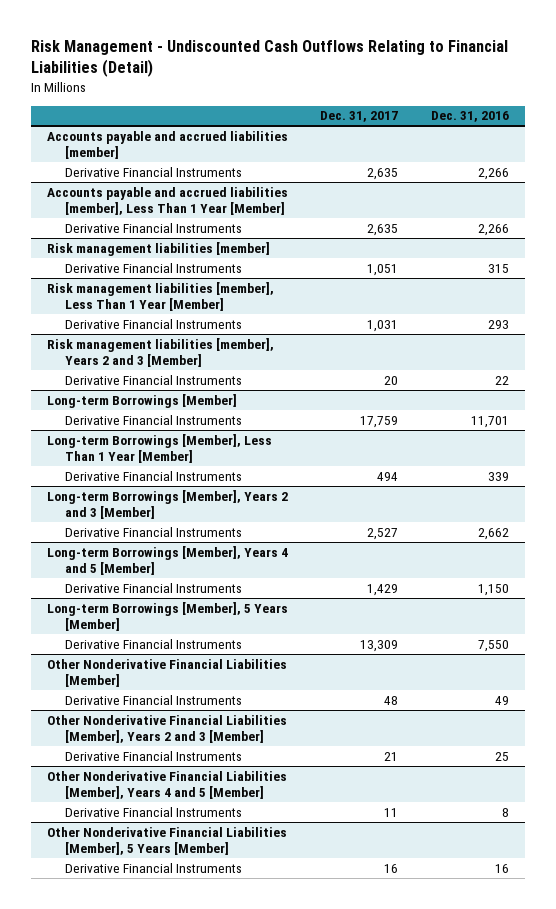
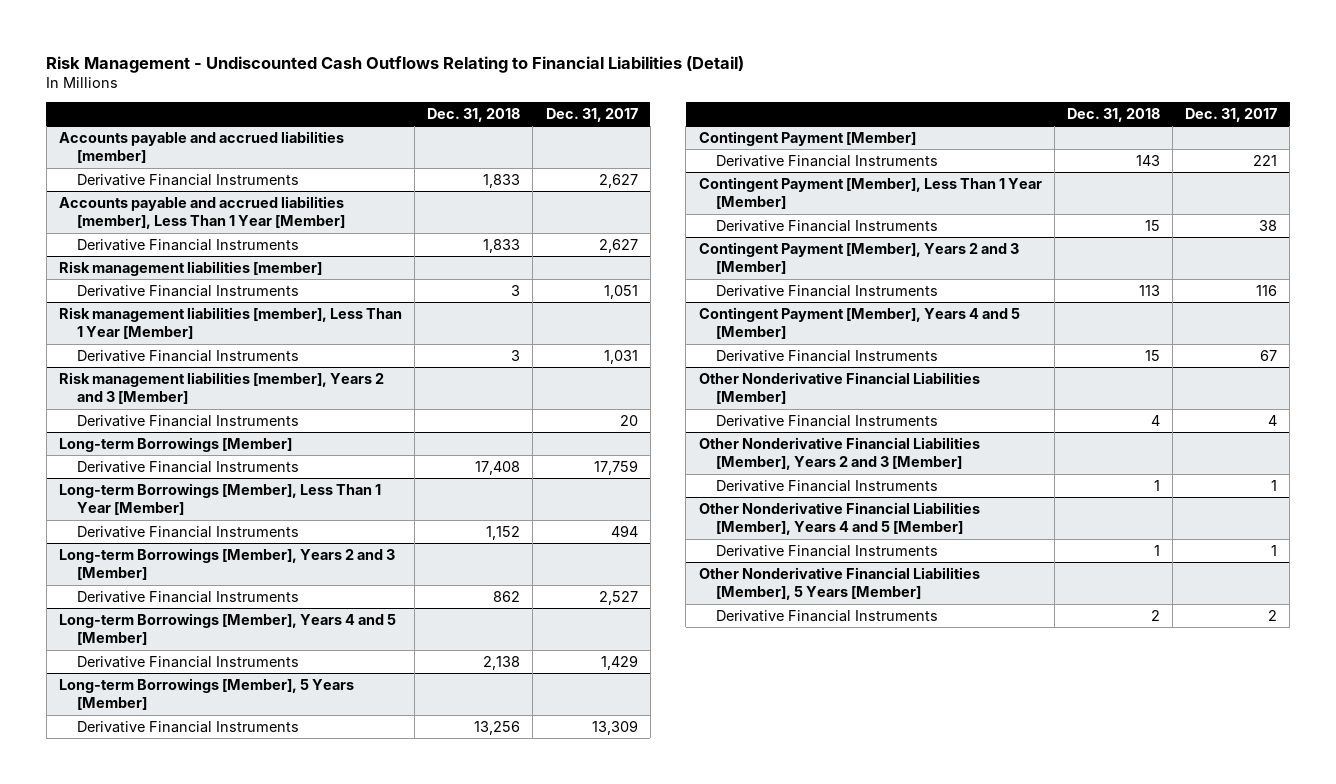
[431,111,510,123] Dec. 31, 2016 -> none
none -> [427,108,521,123] Dec. 31, 2018
[367,167,399,180] 2,635 -> [598,173,638,188] 2,627
[367,223,399,236] 2,635 -> [598,238,638,253] 2,627
none -> [698,130,916,146] Contingent Payment [Member]
none -> [716,154,939,167] Derivative Financial Instruments
none -> [698,176,1042,210] Contingent Payment [Member], Less Than 1 Year [Member]
none -> [716,219,939,232] Derivative Financial Instruments
none -> [698,241,1019,275] Contingent Payment [Member], Years 2 and 3 [Member]
none -> [716,284,939,297] Derivative Financial Instruments
none -> [698,306,1020,340] Contingent Payment [Member], Years 4 and 5 [Member]
none -> [716,349,939,362] Derivative Financial Instruments
[384,695,399,705] 48 -> [1268,414,1278,426] 4
[384,751,399,761] 21 -> [1271,479,1278,491] 1
[384,807,399,817] 11 -> [1271,544,1278,556] 1
[384,863,399,873] 16 -> [1268,609,1278,621] 2

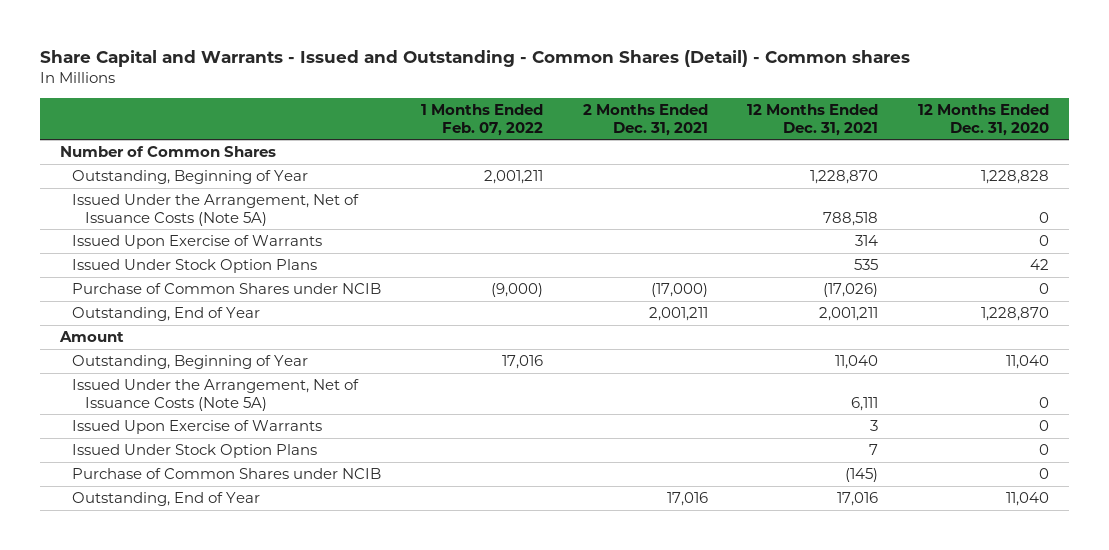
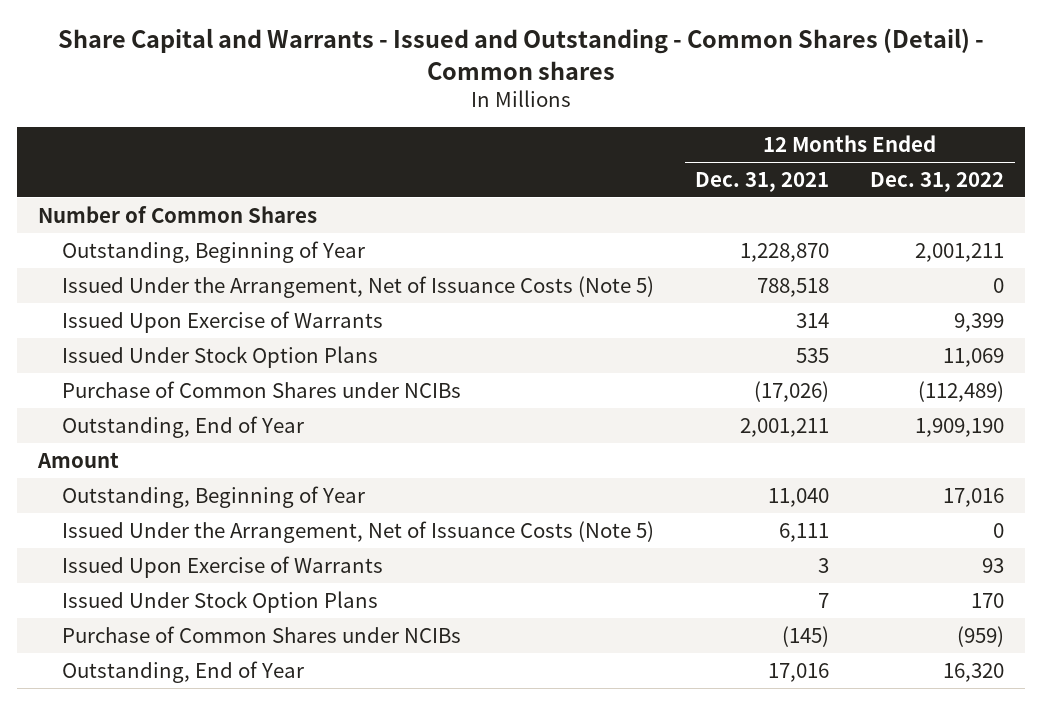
[420,104,543,136] 1 Months Ended Feb. 07, 2022 -> none
[582,104,708,136] 2 Months Ended Dec. 31, 2021 -> none
[918,104,1050,136] 12 Months Ended Dec. 31, 2020 -> none
none -> [870,171,1005,192] Dec. 31, 2022
[72,194,360,226] Issued Under the Arrangement, Net of Issuance Costs (Note 5A) -> [61,275,654,298] Issued Under the Arrangement, Net of Issuance Costs (Note 5)
[72,283,382,295] Purchase of Common Shares under NCIB -> [61,380,461,398] Purchase of Common Shares under NCIBs
[72,379,360,411] Issued Under the Arrangement, Net of Issuance Costs (Note 5A) -> [61,520,654,543] Issued Under the Arrangement, Net of Issuance Costs (Note 5)
[72,468,382,480] Purchase of Common Shares under NCIB -> [61,625,461,643] Purchase of Common Shares under NCIBs

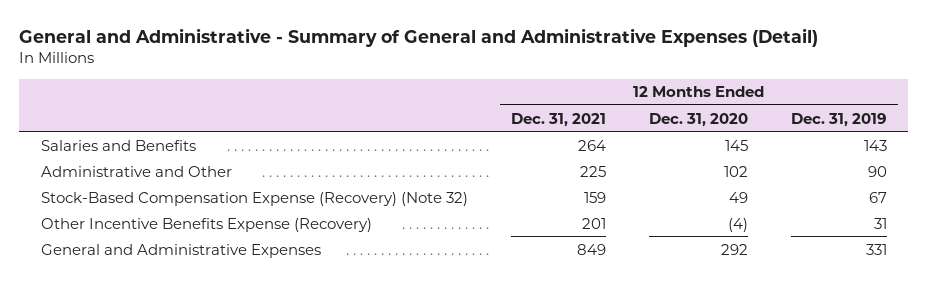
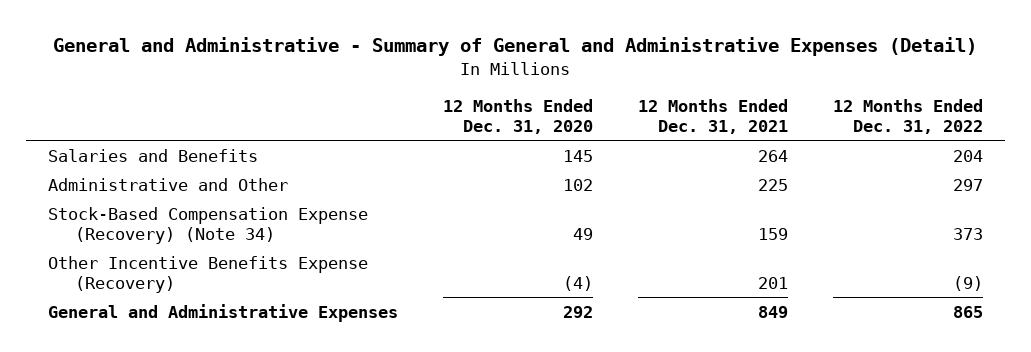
[790,112,887,127] Dec. 31, 2019 -> none
none -> [832,98,983,135] 12 Months Ended Dec. 31, 2022
[40,191,468,206] Stock-Based Compensation Expense (Recovery) (Note 32) -> [48,206,369,244] Stock-Based Compensation Expense (Recovery) (Note 34)

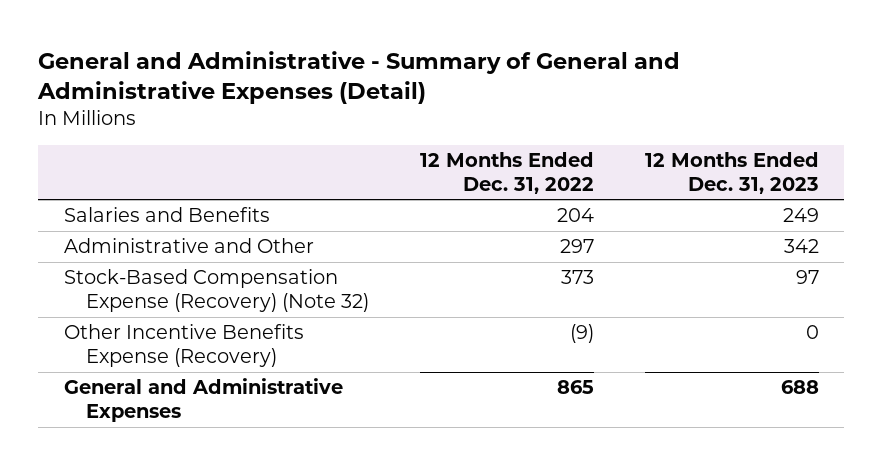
[443,98,594,135] 12 Months Ended Dec. 31, 2020 -> none
[637,98,788,135] 12 Months Ended Dec. 31, 2021 -> none
none -> [644,151,819,194] 12 Months Ended Dec. 31, 2023
[48,206,369,244] Stock-Based Compensation Expense (Recovery) (Note 34) -> [63,269,369,313] Stock-Based Compensation Expense (Recovery) (Note 32)

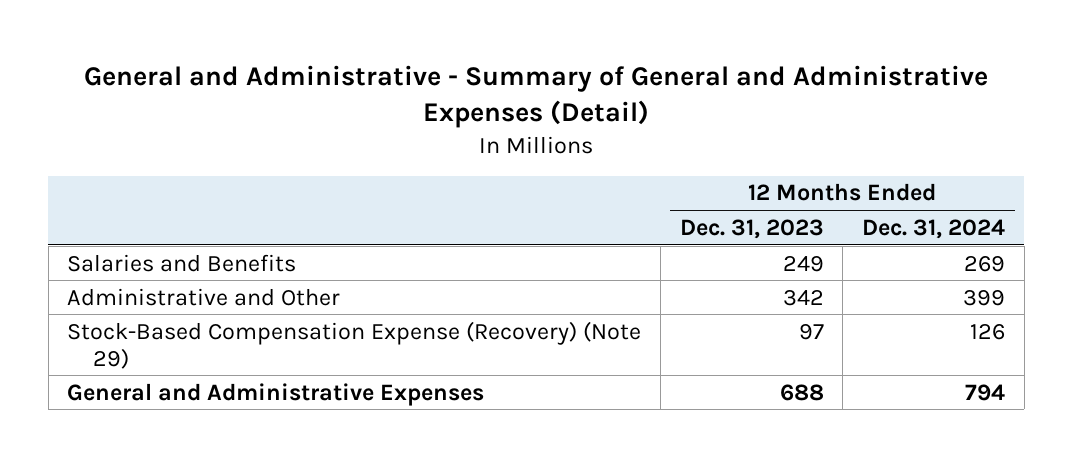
[419,151,594,194] 12 Months Ended Dec. 31, 2022 -> none
none -> [861,218,1005,239] Dec. 31, 2024
[63,324,304,368] Other Incentive Benefits Expense (Recovery) -> none
[63,269,369,313] Stock-Based Compensation Expense (Recovery) (Note 32) -> [67,320,642,369] Stock-Based Compensation Expense (Recovery) (Note 29)

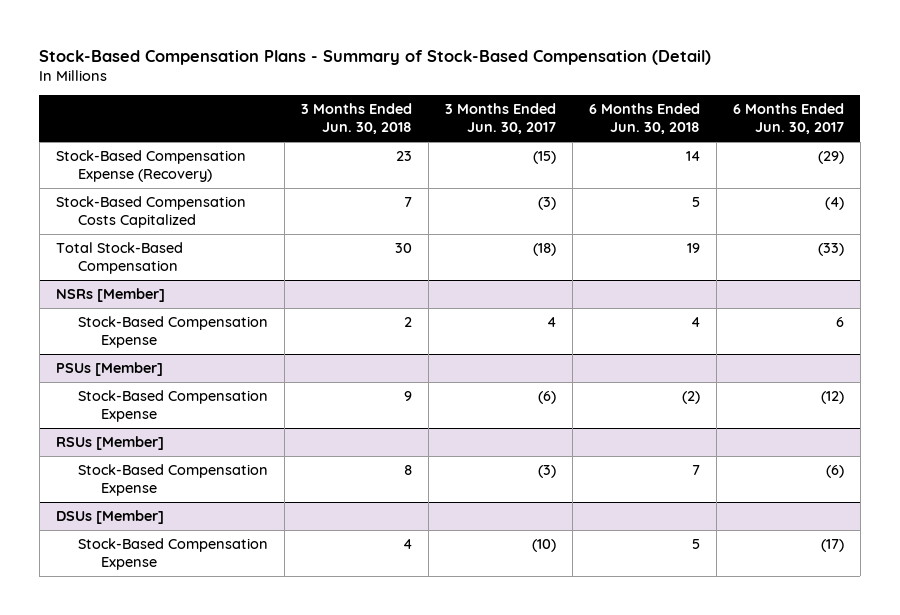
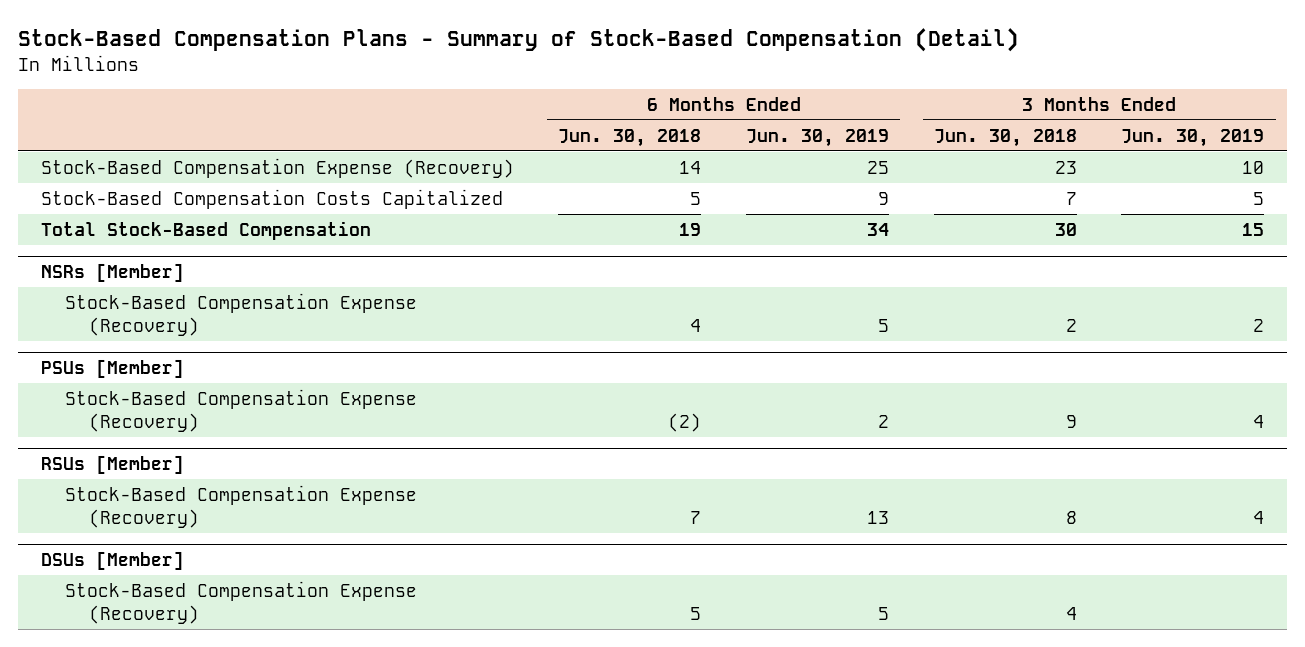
[445,103,557,135] 3 Months Ended Jun. 30, 2017 -> none
[732,103,844,135] 6 Months Ended Jun. 30, 2017 -> none
none -> [745,128,889,147] Jun. 30, 2019
none -> [1121,128,1265,147] Jun. 30, 2019
[78,315,269,349] Stock-Based Compensation Expense -> [64,292,417,336] Stock-Based Compensation Expense (Recovery)
[78,389,269,423] Stock-Based Compensation Expense -> [64,388,417,432] Stock-Based Compensation Expense (Recovery)
[78,463,269,497] Stock-Based Compensation Expense -> [64,484,417,528] Stock-Based Compensation Expense (Recovery)
[78,537,269,571] Stock-Based Compensation Expense -> [64,580,417,624] Stock-Based Compensation Expense (Recovery)

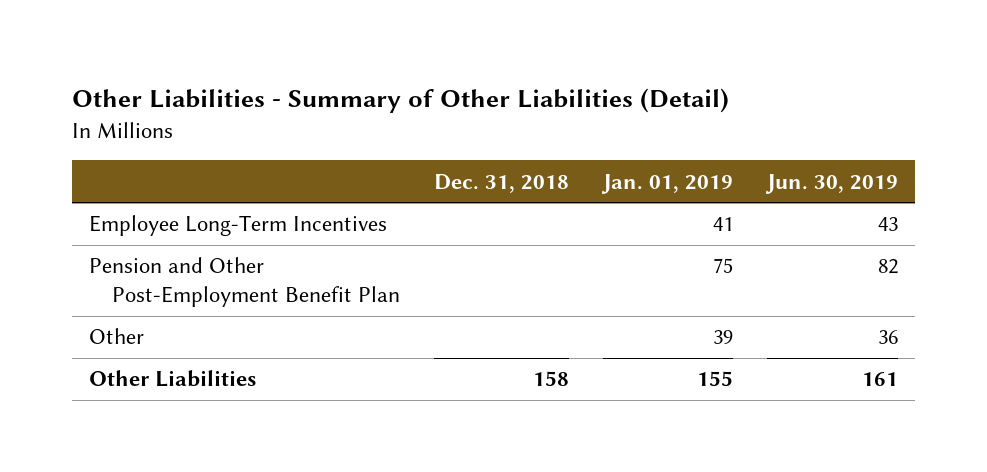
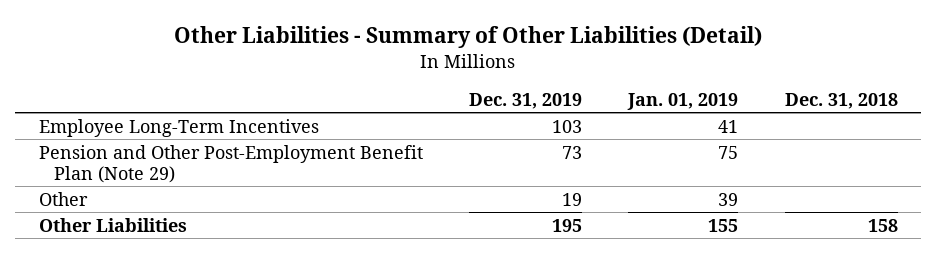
[765,173,899,194] Jun. 30, 2019 -> none
none -> [468,92,582,109] Dec. 31, 2019
[88,257,401,308] Pension and Other Post-Employment Benefit Plan -> [38,144,423,183] Pension and Other Post-Employment Benefit Plan (Note 29)

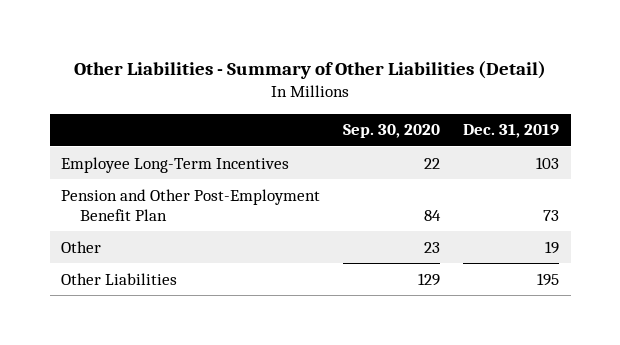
[627,92,739,110] Jan. 01, 2019 -> none
[784,92,898,109] Dec. 31, 2018 -> none
none -> [343,124,441,139] Sep. 30, 2020
[38,144,423,183] Pension and Other Post-Employment Benefit Plan (Note 29) -> [61,188,321,221] Pension and Other Post-Employment Benefit Plan

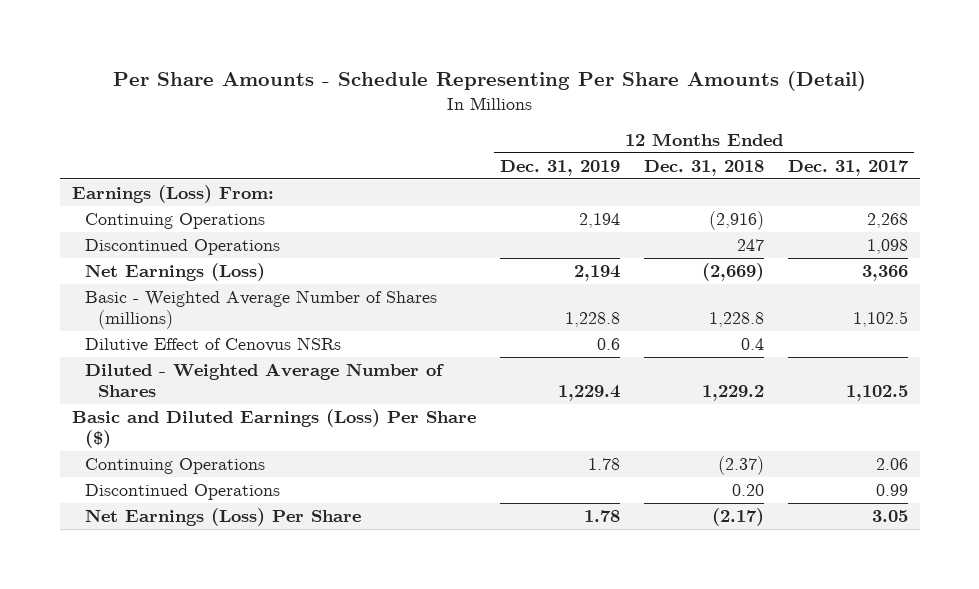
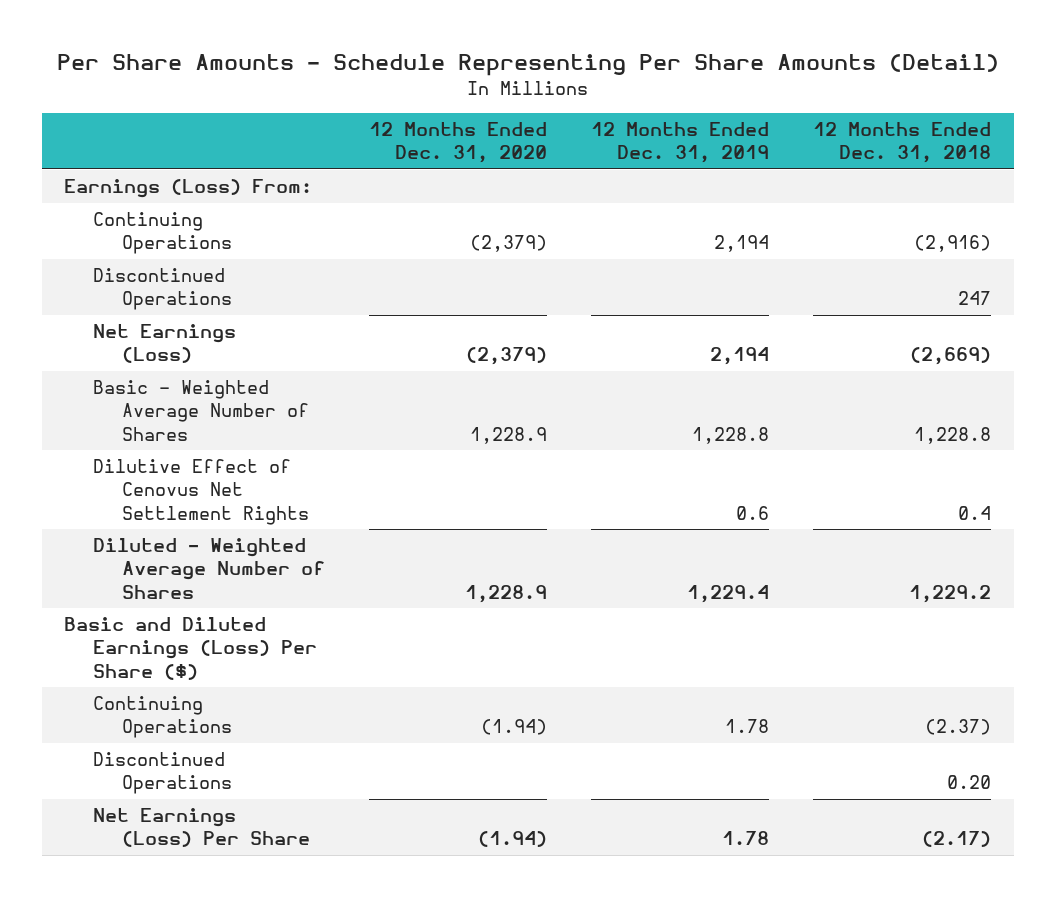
[787,159,909,176] Dec. 31, 2017 -> none
none -> [369,122,548,164] 12 Months Ended Dec. 31, 2020
[84,289,437,330] Basic - Weighted Average Number of Shares (millions) -> [93,380,309,441] Basic - Weighted Average Number of Shares
[84,336,341,352] Dilutive Effect of Cenovus NSRs -> [93,459,309,525] Dilutive Effect of Cenovus Net Settlement Rights

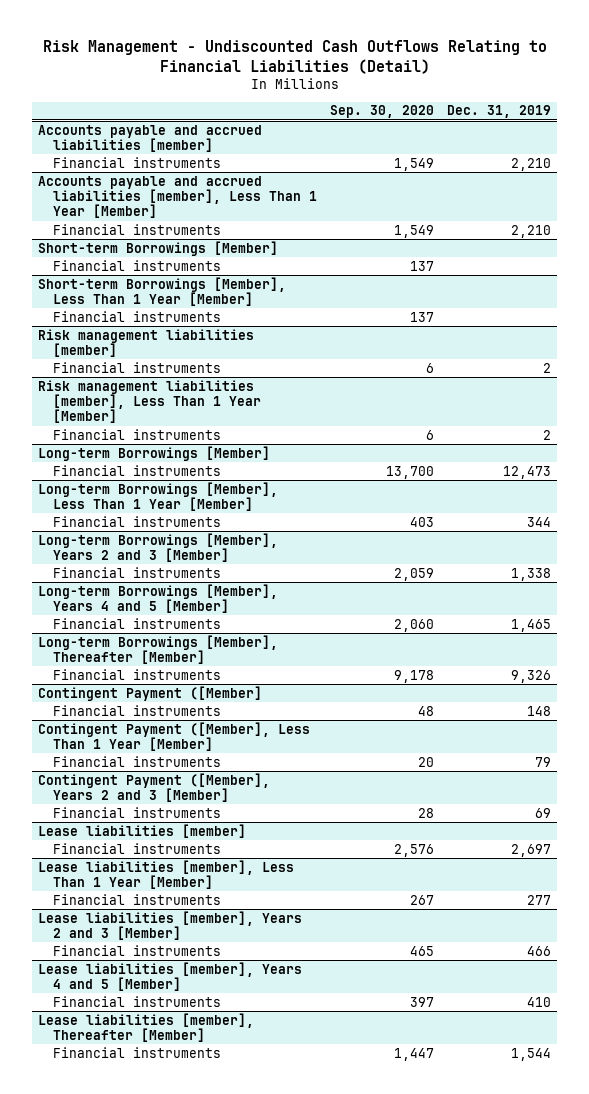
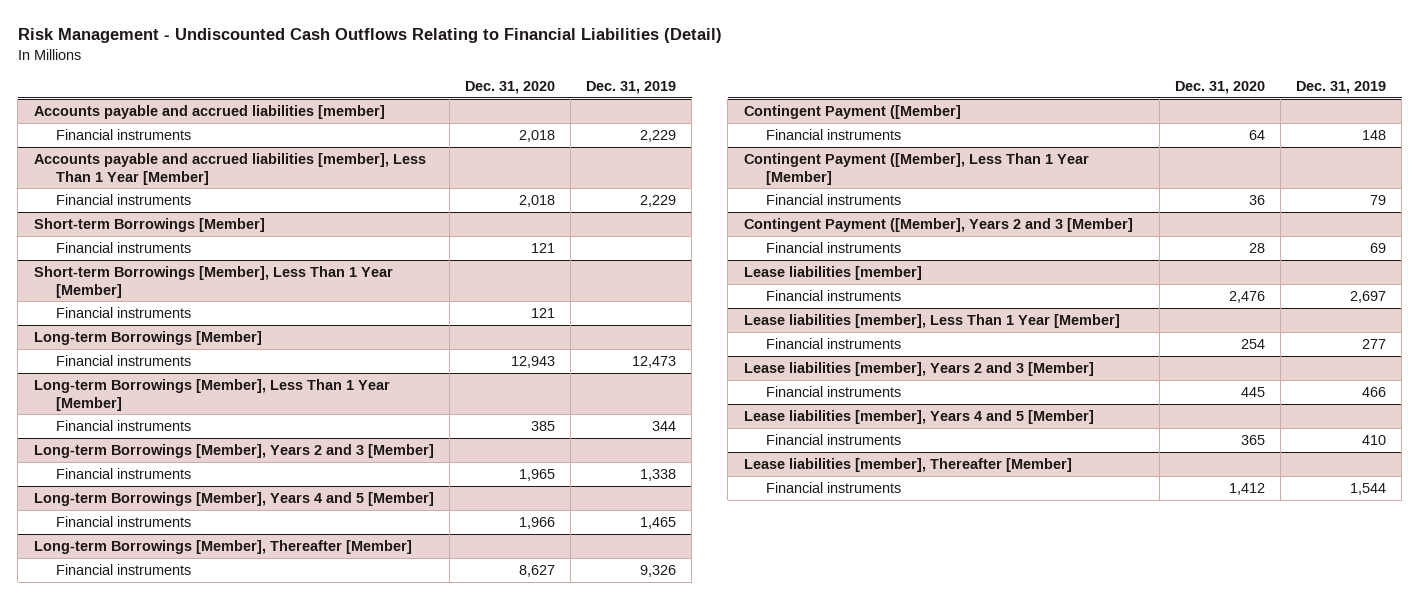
[329,105,434,119] Sep. 30, 2020 -> none
none -> [464,80,555,94] Dec. 31, 2020
[510,157,551,171] 2,210 -> [640,129,677,142] 2,229
[510,224,551,238] 2,210 -> [640,194,677,207] 2,229
[38,328,255,357] Risk management liabilities [member] -> none
[52,361,221,373] Financial instruments -> none
[38,379,261,424] Risk management liabilities [member], Less Than 1 Year [Member] -> none
[52,428,221,440] Financial instruments -> none

